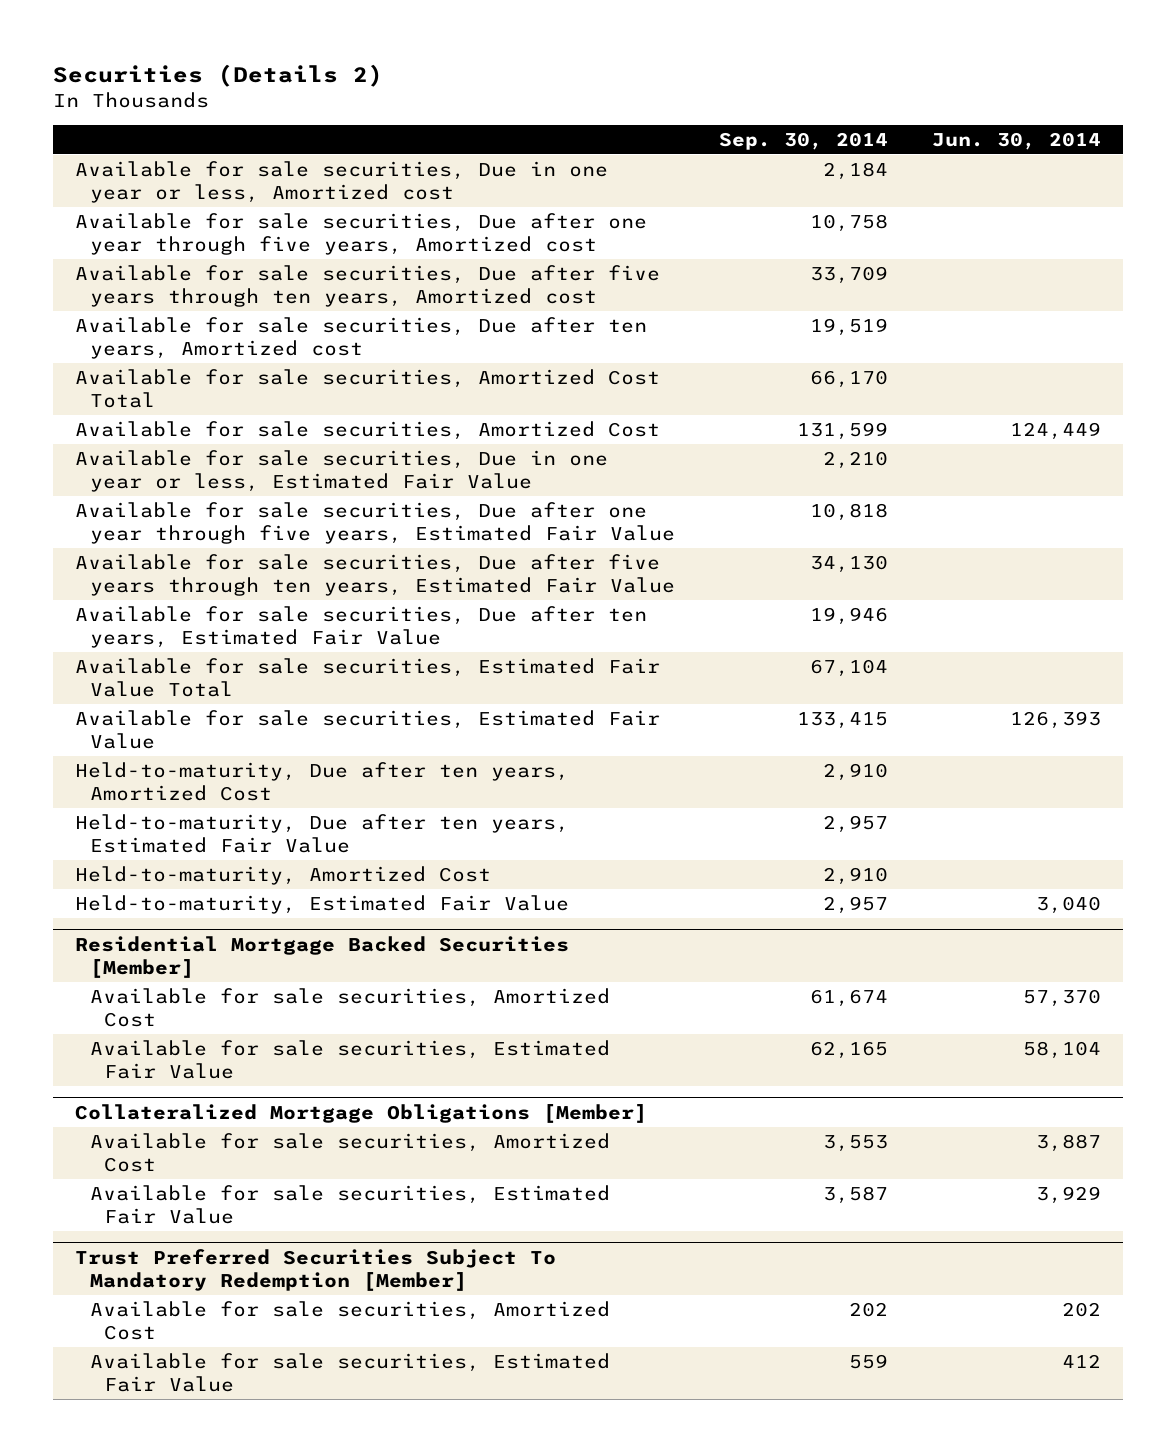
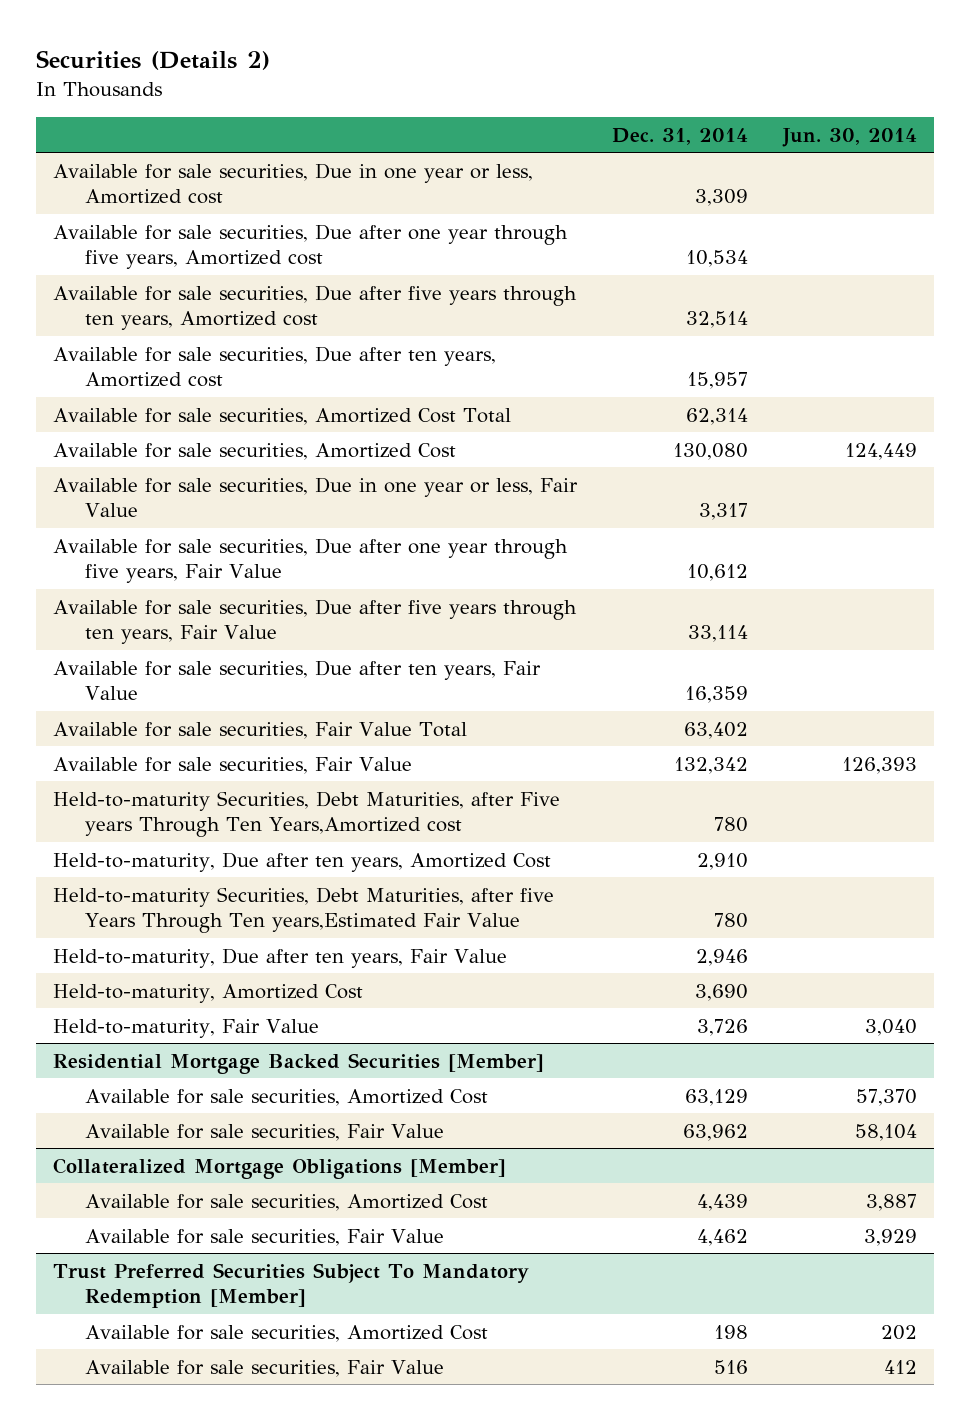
[718,131,888,150] Sep. 30, 2014 -> none
none -> [612,127,749,145] Dec. 31, 2014
[75,449,609,493] Available for sale securities, Due in one year or less, Estimated Fair Value -> [53,476,579,517] Available for sale securities, Due in one year or less, Fair Value
[75,501,675,545] Available for sale securities, Due after one year through five years, Estimated Fair Value -> [53,537,569,583] Available for sale securities, Due after one year through five years, Fair Value
[75,553,675,597] Available for sale securities, Due after five years through ten years, Estimated Fair Value -> [53,598,578,644] Available for sale securities, Due after five years through ten years, Fair Value
[75,605,648,649] Available for sale securities, Due after ten years, Estimated Fair Value -> [53,659,542,700] Available for sale securities, Due after ten years, Fair Value
[75,657,661,698] Available for sale securities, Estimated Fair Value Total -> [53,721,468,739] Available for sale securities, Fair Value Total
[75,709,661,750] Available for sale securities, Estimated Fair Value -> [53,756,413,774] Available for sale securities, Fair Value
none -> [53,790,561,837] Held-to-maturity Securities, Debt Maturities, after Five years Through Ten Years,Amortized cost
none -> [53,886,555,933] Held-to-maturity Securities, Debt Maturities, after five Years Through Ten years,Estimated Fair Value
[75,813,570,854] Held-to-maturity, Due after ten years, Estimated Fair Value -> [53,947,508,968] Held-to-maturity, Due after ten years, Fair Value
[75,894,570,914] Held-to-maturity, Estimated Fair Value -> [53,1018,320,1038] Held-to-maturity, Fair Value
[89,1039,610,1080] Available for sale securities, Estimated Fair Value -> [84,1123,444,1141] Available for sale securities, Fair Value
[89,1184,610,1225] Available for sale securities, Estimated Fair Value -> [84,1228,444,1246] Available for sale securities, Fair Value
[89,1352,610,1393] Available for sale securities, Estimated Fair Value -> [84,1359,444,1377] Available for sale securities, Fair Value

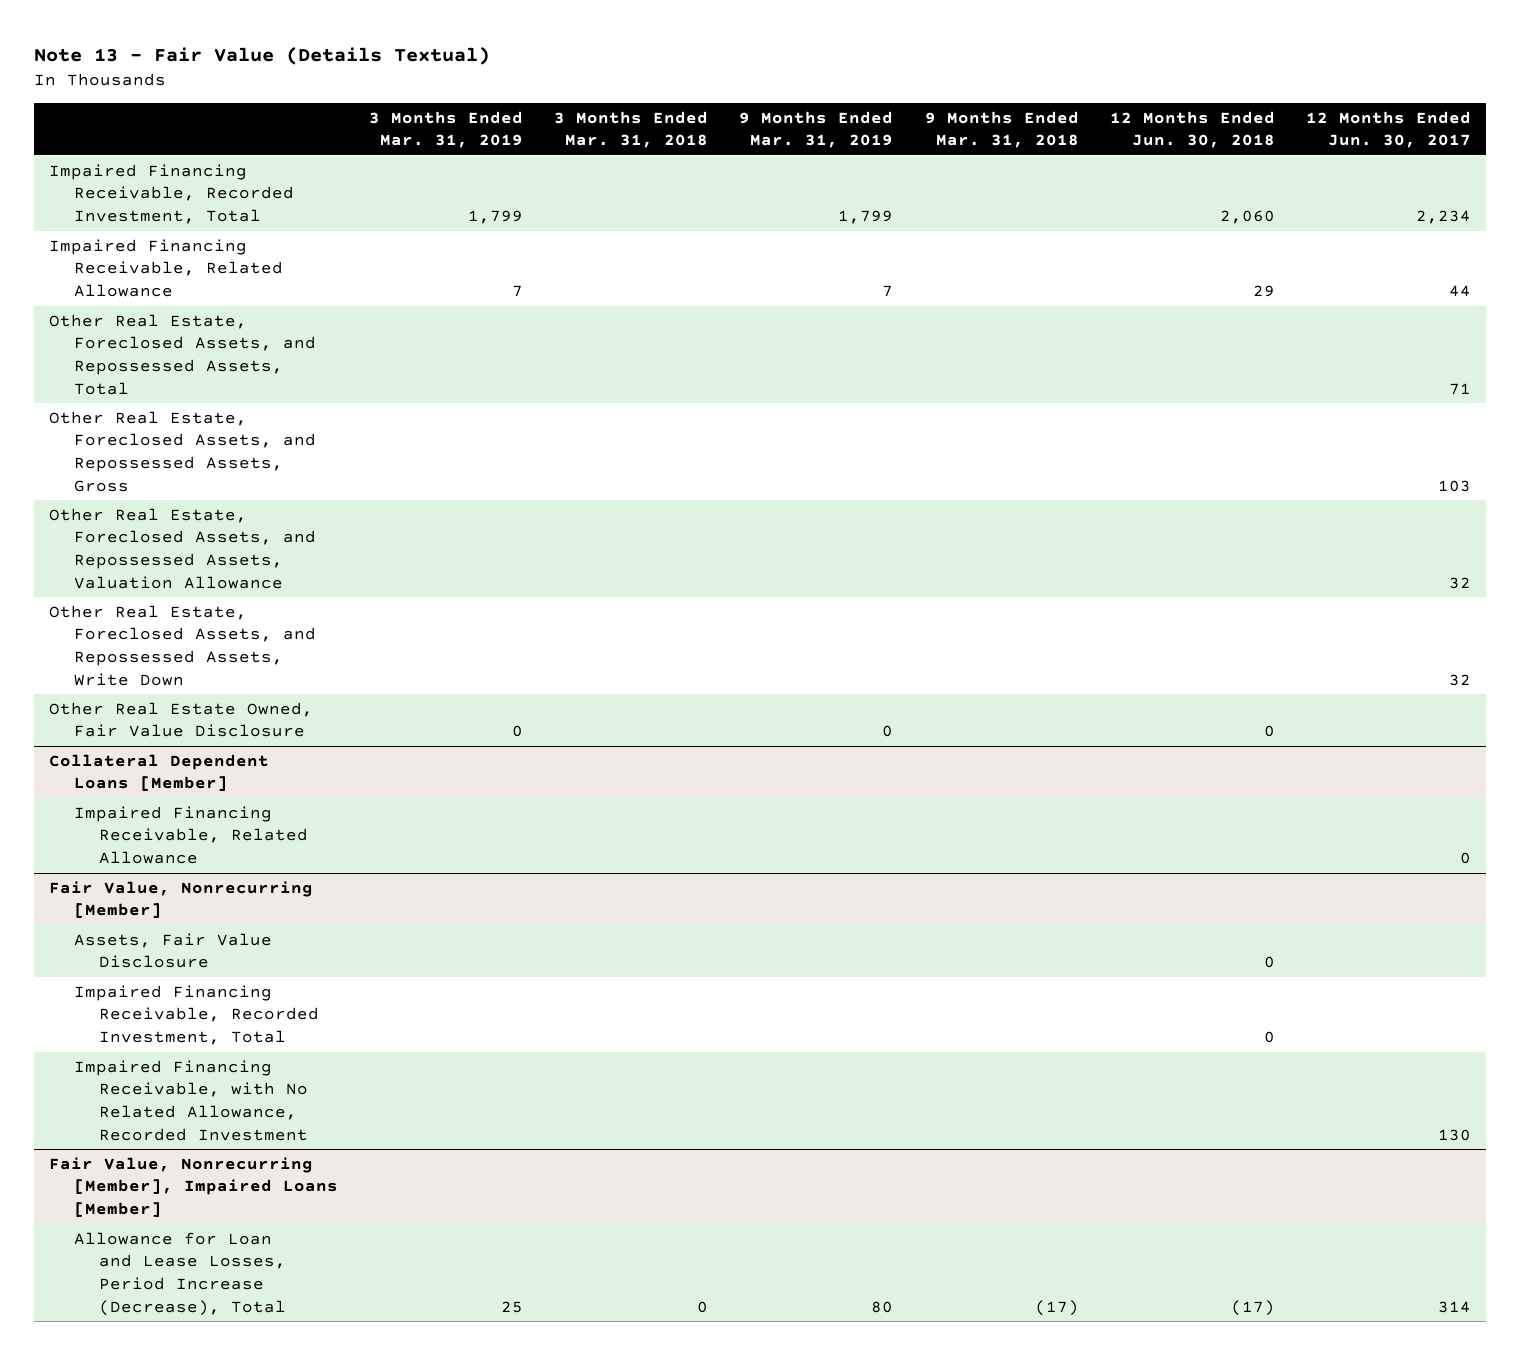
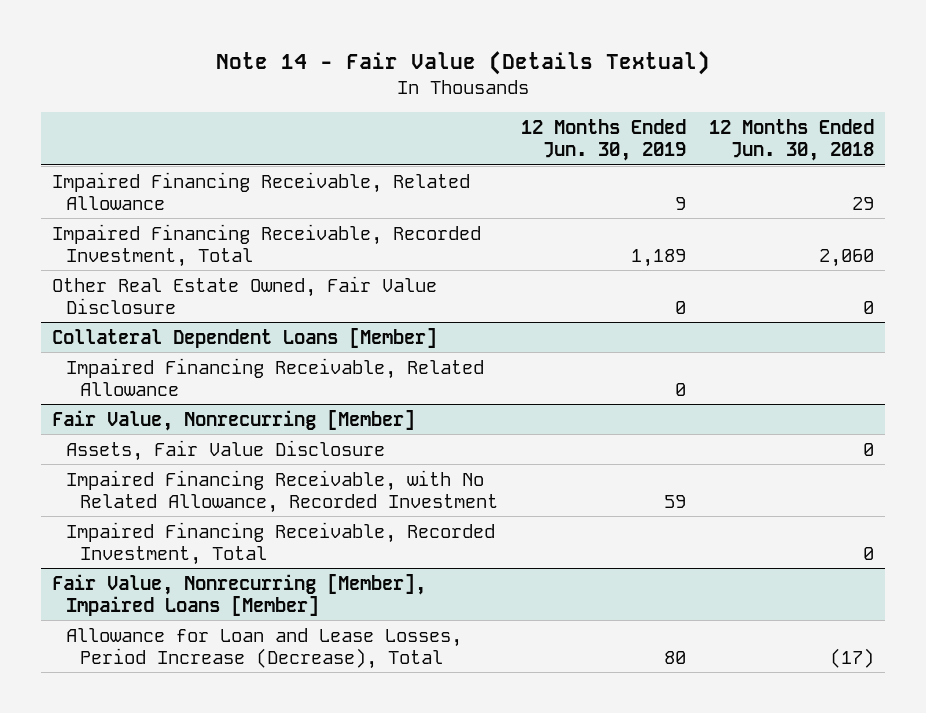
[33,47,490,66] Note 13 - Fair Value (Details Textual) -> [215,51,710,76] Note 14 - Fair Value (Details Textual)
[369,110,524,149] 3 Months Ended Mar. 31, 2019 -> none
[554,110,709,149] 3 Months Ended Mar. 31, 2018 -> none
[739,110,894,149] 9 Months Ended Mar. 31, 2019 -> none
[924,110,1079,149] 9 Months Ended Mar. 31, 2018 -> none
[1305,110,1471,149] 12 Months Ended Jun. 30, 2017 -> none
none -> [520,118,686,161] 12 Months Ended Jun. 30, 2019
[49,313,317,395] Other Real Estate, Foreclosed Assets, and Repossessed Assets, Total -> none
[49,410,317,492] Other Real Estate, Foreclosed Assets, and Repossessed Assets, Gross -> none
[49,507,317,589] Other Real Estate, Foreclosed Assets, and Repossessed Assets, Valuation Allowance -> none
[49,604,317,686] Other Real Estate, Foreclosed Assets, and Repossessed Assets, Write Down -> none
[49,163,295,225] Impaired Financing Receivable, Recorded Investment, Total -> [52,223,482,267] Impaired Financing Receivable, Recorded Investment, Total
[74,984,319,1046] Impaired Financing Receivable, Recorded Investment, Total -> [66,521,496,565] Impaired Financing Receivable, Recorded Investment, Total

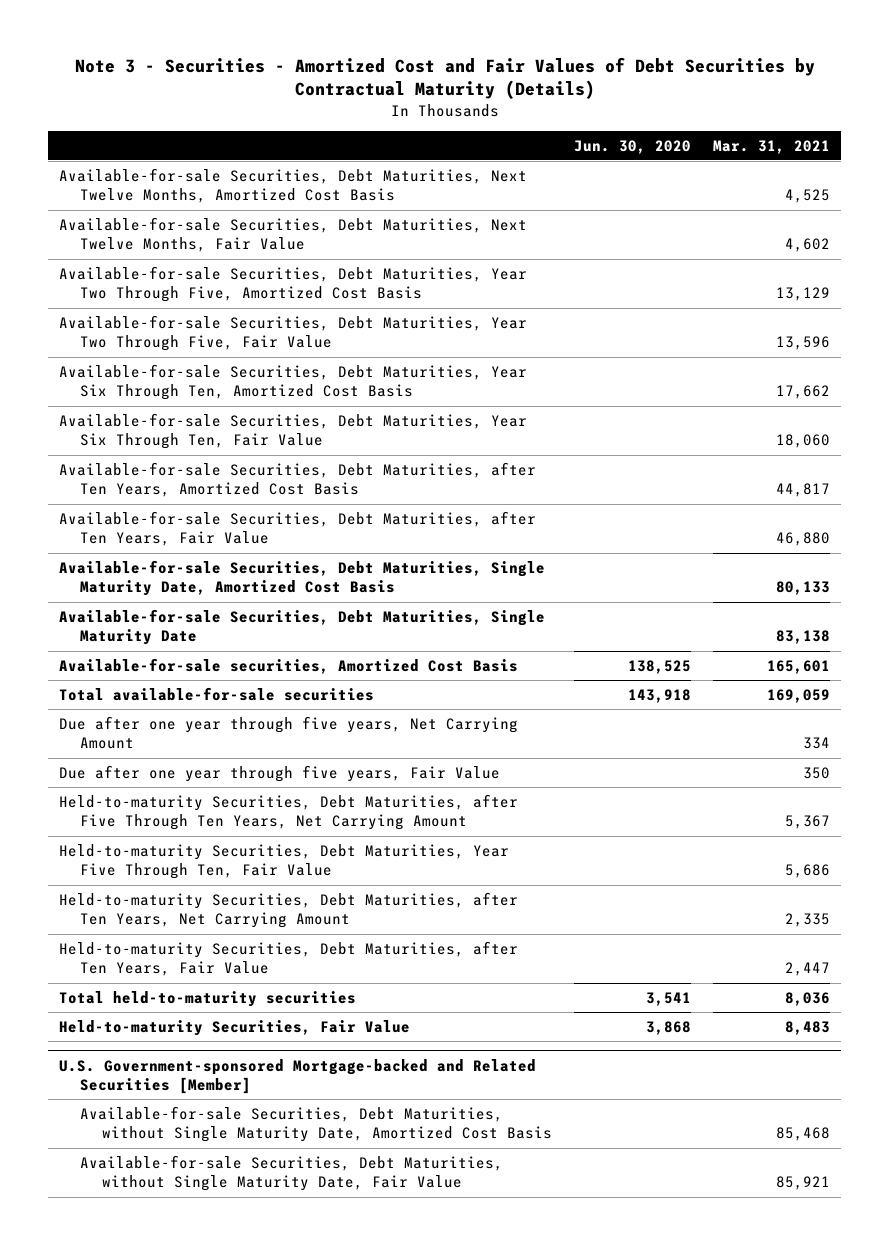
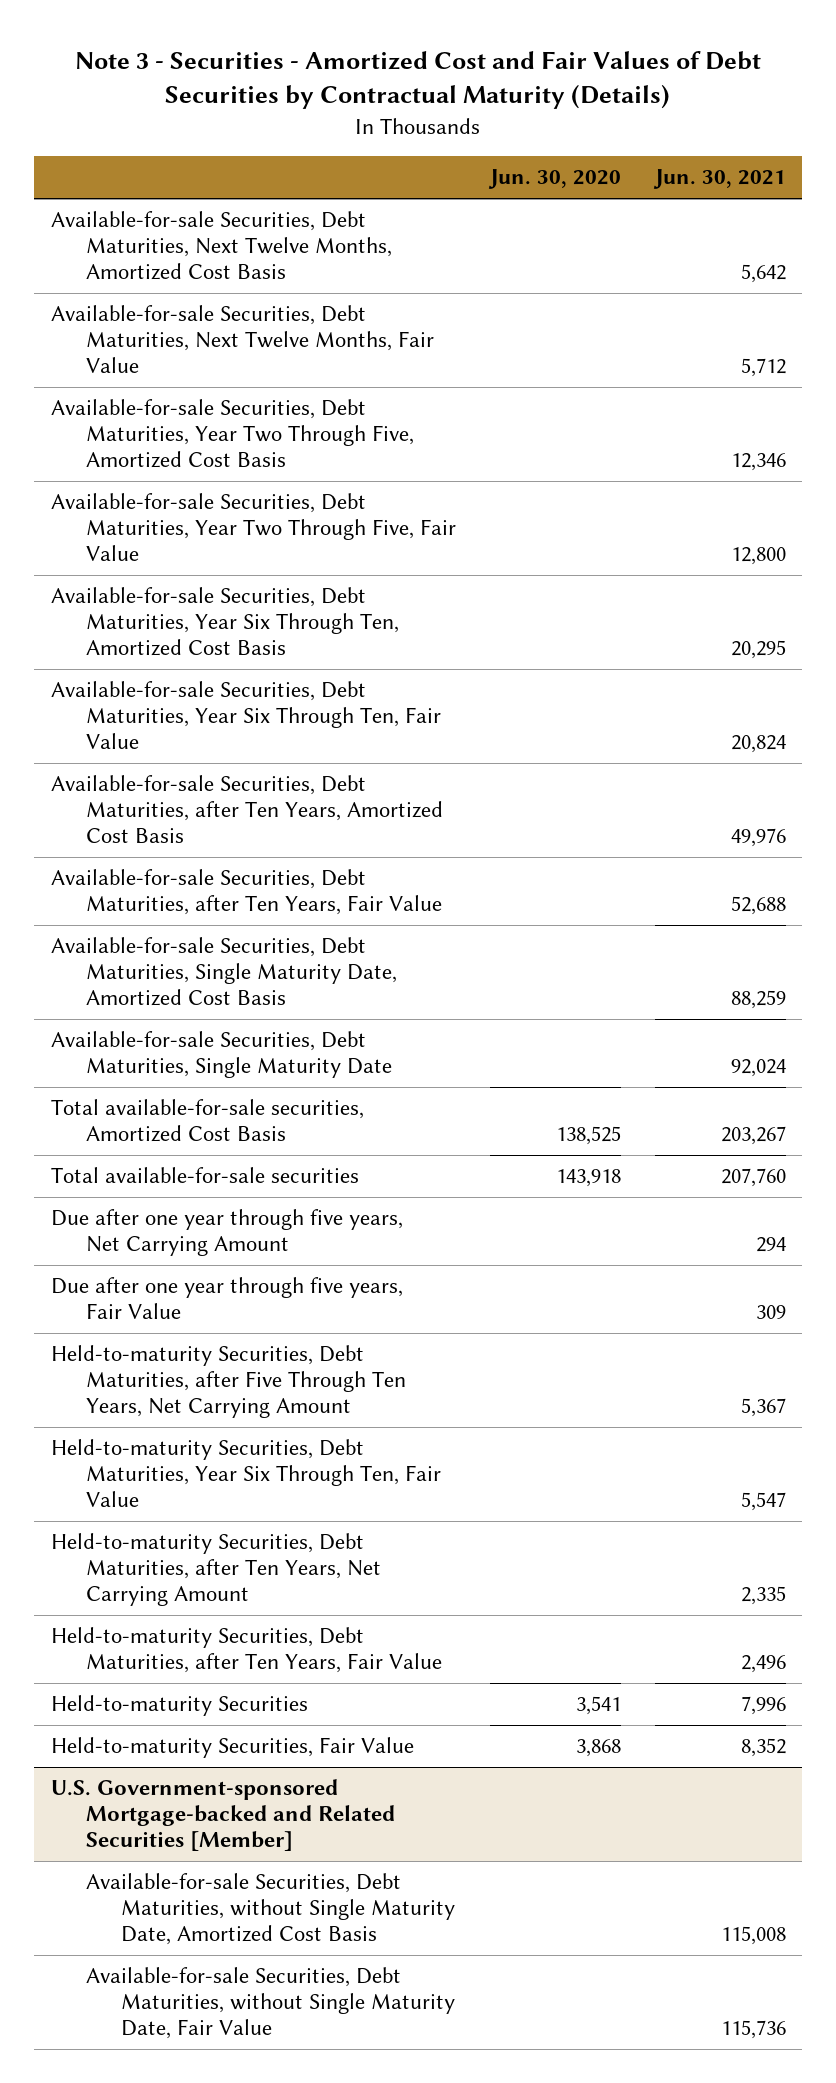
[713,139,831,154] Mar. 31, 2021 -> none
none -> [652,169,786,190] Jun. 30, 2021
[59,657,519,674] Available-for-sale securities, Amortized Cost Basis -> [50,1099,364,1143] Total available-for-sale securities, Amortized Cost Basis
[59,843,510,880] Held-to-maturity Securities, Debt Maturities, Year Five Through Ten, Fair Value -> [50,1439,441,1507] Held-to-maturity Securities, Debt Maturities, Year Six Through Ten, Fair Value
[59,990,357,1007] Total held-to-maturity securities -> [50,1695,308,1717] Held-to-maturity Securities

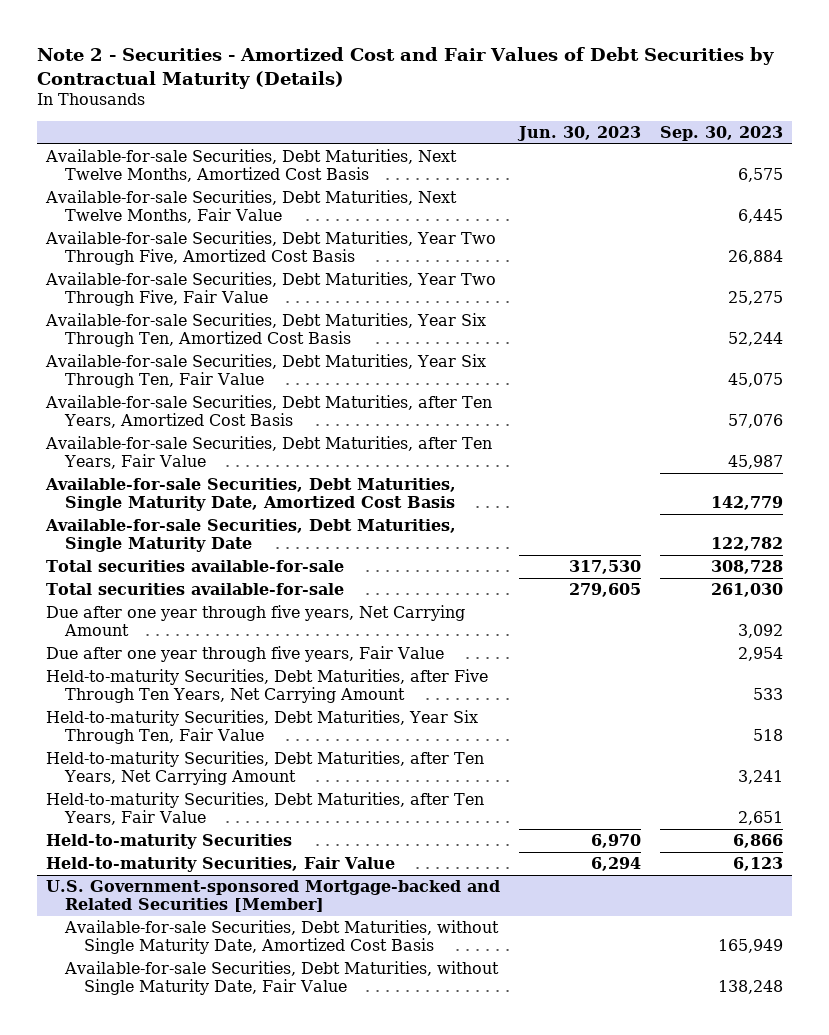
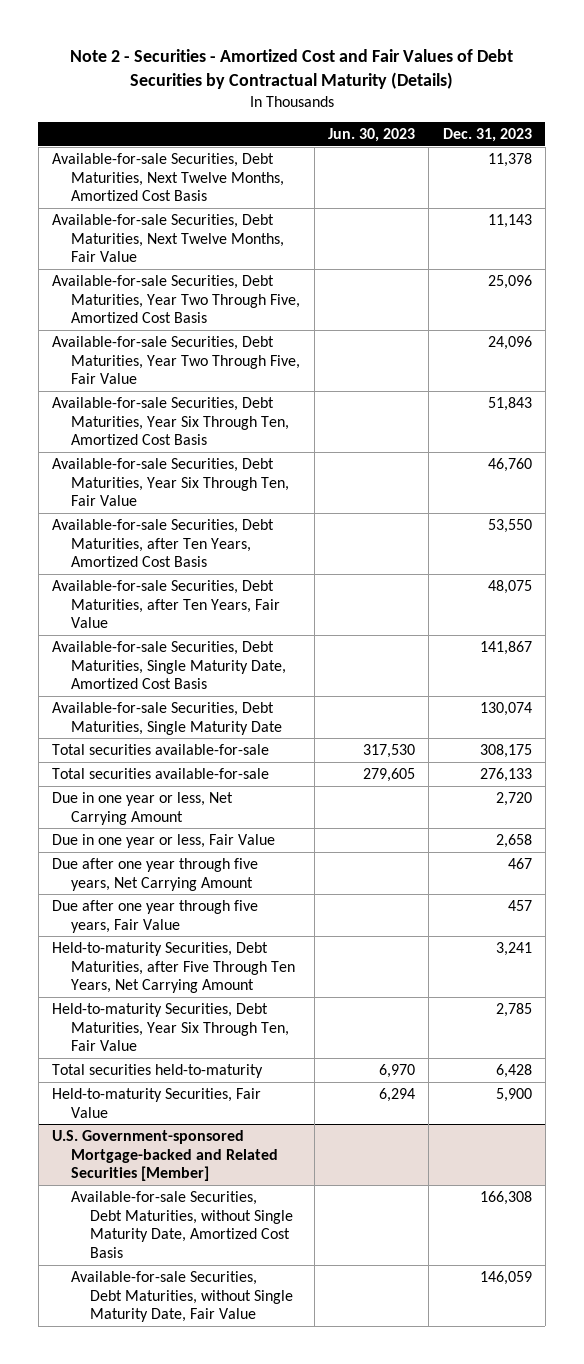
[659,125,783,141] Sep. 30, 2023 -> none
none -> [442,127,532,142] Dec. 31, 2023
none -> [52,791,234,825] Due in one year or less, Net Carrying Amount
none -> [52,833,276,848] Due in one year or less, Fair Value
[46,751,485,785] Held-to-maturity Securities, Debt Maturities, after Ten Years, Net Carrying Amount -> none
[46,792,485,825] Held-to-maturity Securities, Debt Maturities, after Ten Years, Fair Value -> none
[46,834,293,850] Held-to-maturity Securities -> [52,1063,264,1078] Total securities held-to-maturity

